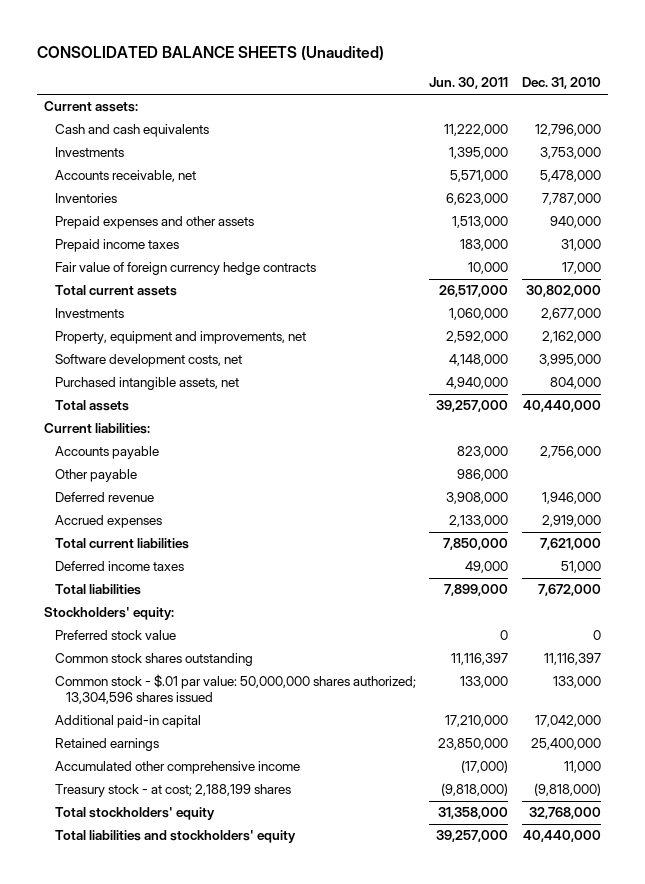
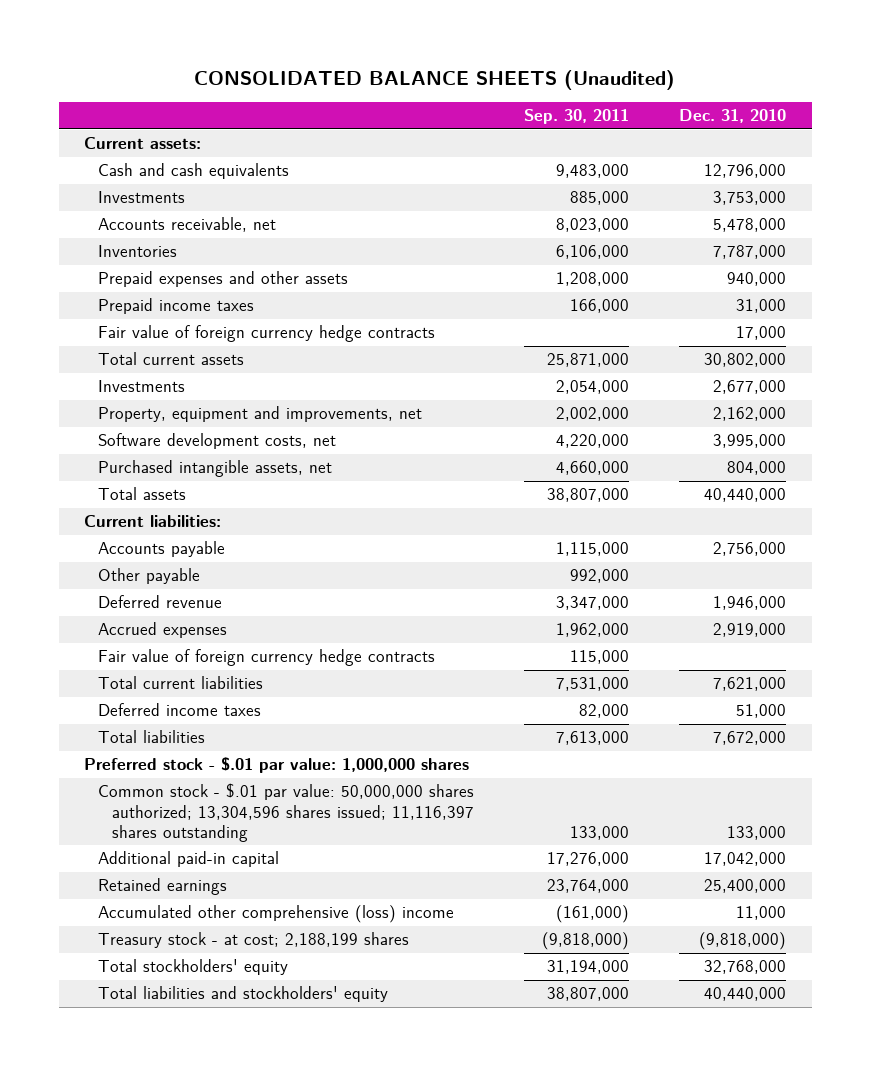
[429,77,509,90] Jun. 30, 2011 -> none
none -> [524,109,630,125] Sep. 30, 2011
none -> [98,649,436,667] Fair value of foreign currency hedge contracts
[43,607,174,621] Stockholders' equity: -> none
[54,630,176,641] Preferred stock value -> none
[54,653,253,667] Common stock shares outstanding -> none
none -> [84,757,470,774] Preferred stock - $.01 par value: 1,000,000 shares
[54,674,416,704] Common stock - $.01 par value: 50,000,000 shares authorized; 13,304,596 shares issued -> [98,783,475,843] Common stock - $.01 par value: 50,000,000 shares authorized; 13,304,596 shares issued; 11,116,397 shares outstanding
[54,761,300,775] Accumulated other comprehensive income -> [98,905,455,924] Accumulated other comprehensive (loss) income

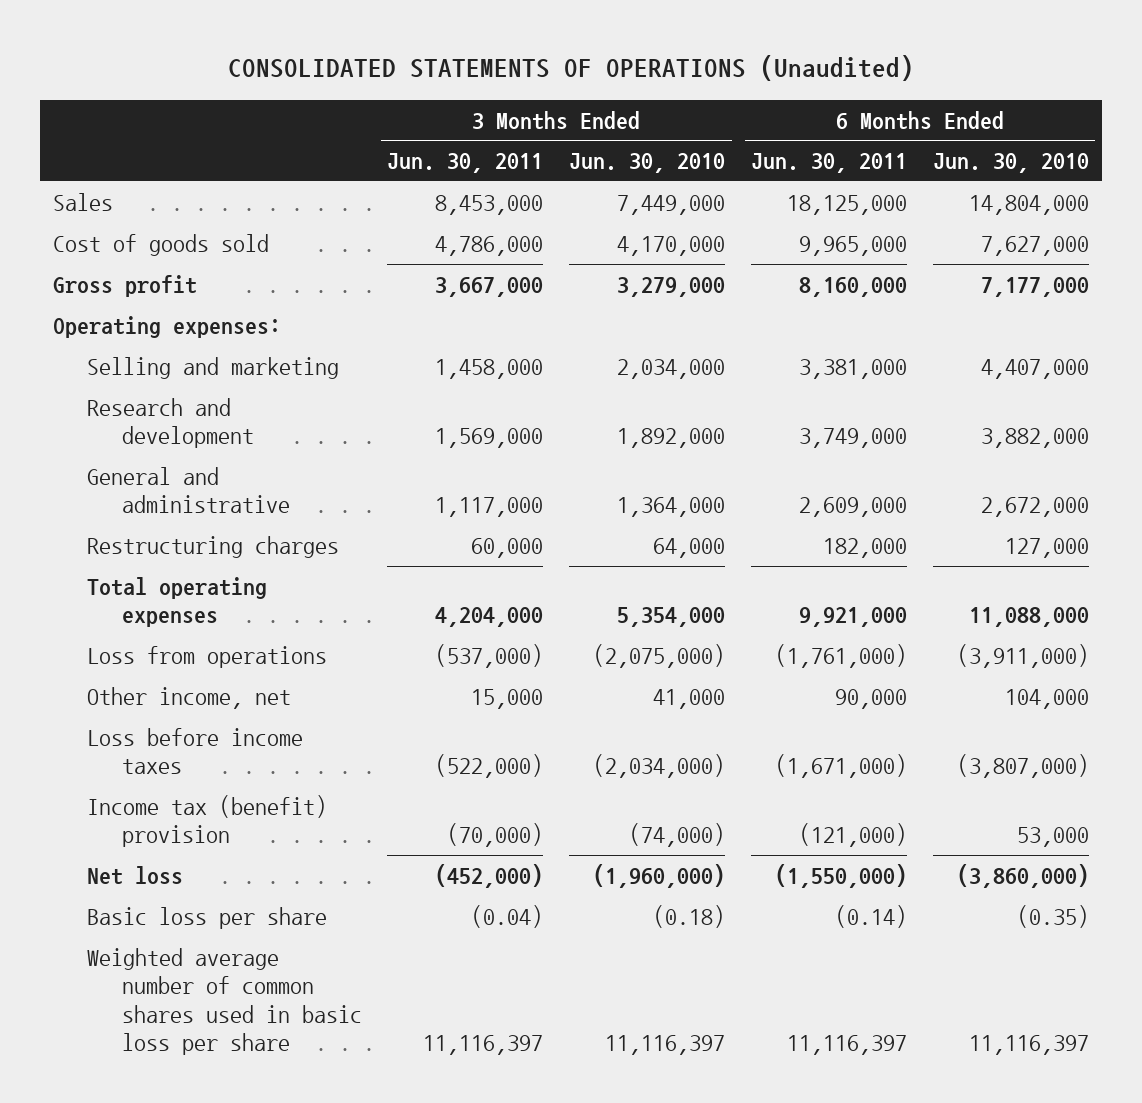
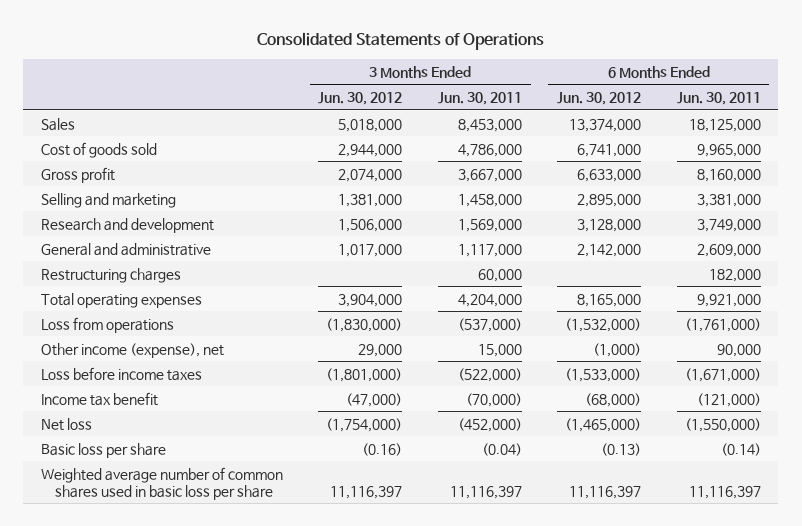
[227,55,914,82] CONSOLIDATED STATEMENTS OF OPERATIONS (Unaudited) -> [256,32,544,51] Consolidated Statements of Operations
[569,153,726,174] Jun. 30, 2010 -> none
[933,153,1090,174] Jun. 30, 2010 -> none
none -> [318,91,403,105] Jun. 30, 2012
none -> [557,91,642,105] Jun. 30, 2012
[52,315,281,338] Operating expenses: -> none
[87,686,292,709] Other income, net -> [41,342,225,358] Other income (expense), net
[87,794,328,848] Income tax (benefit) provision -> [41,391,159,406] Income tax benefit

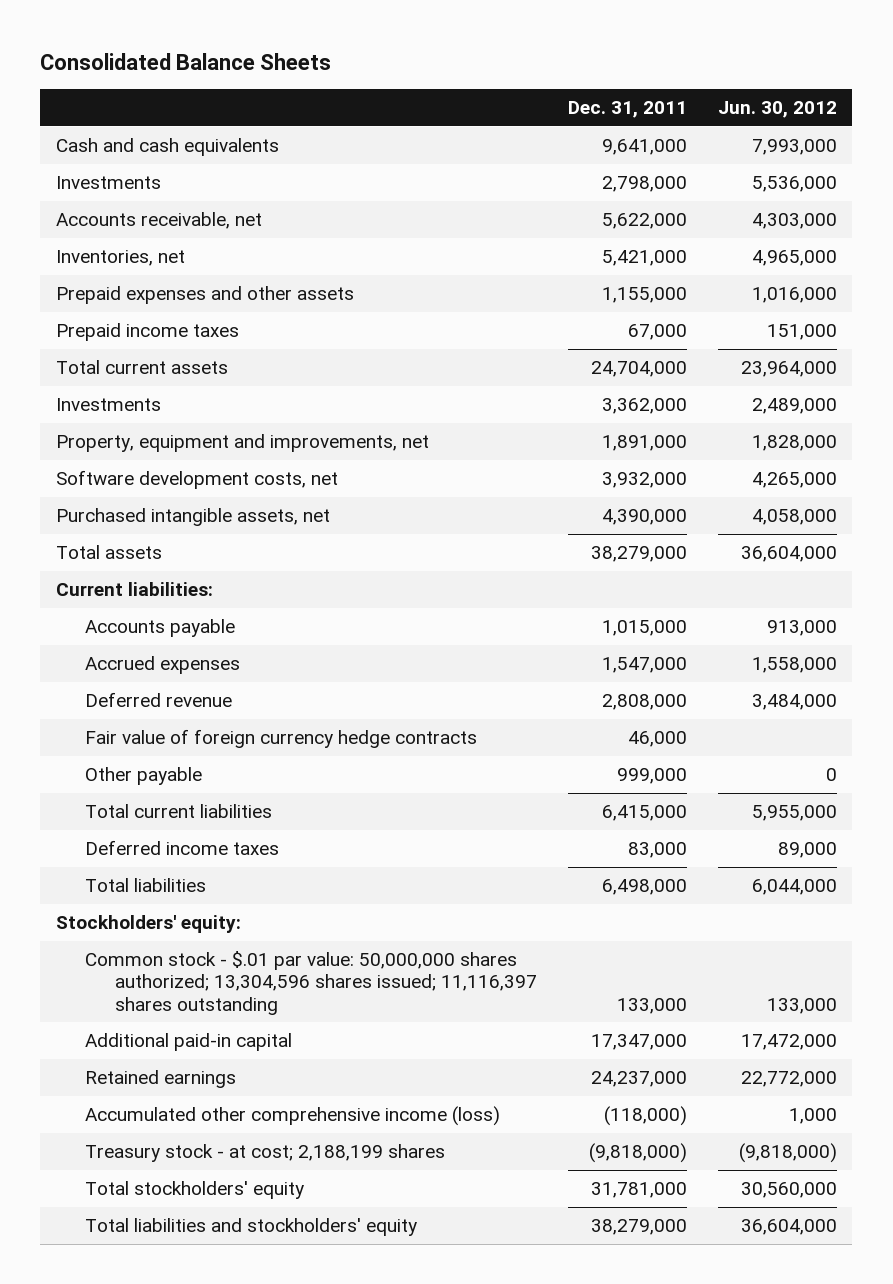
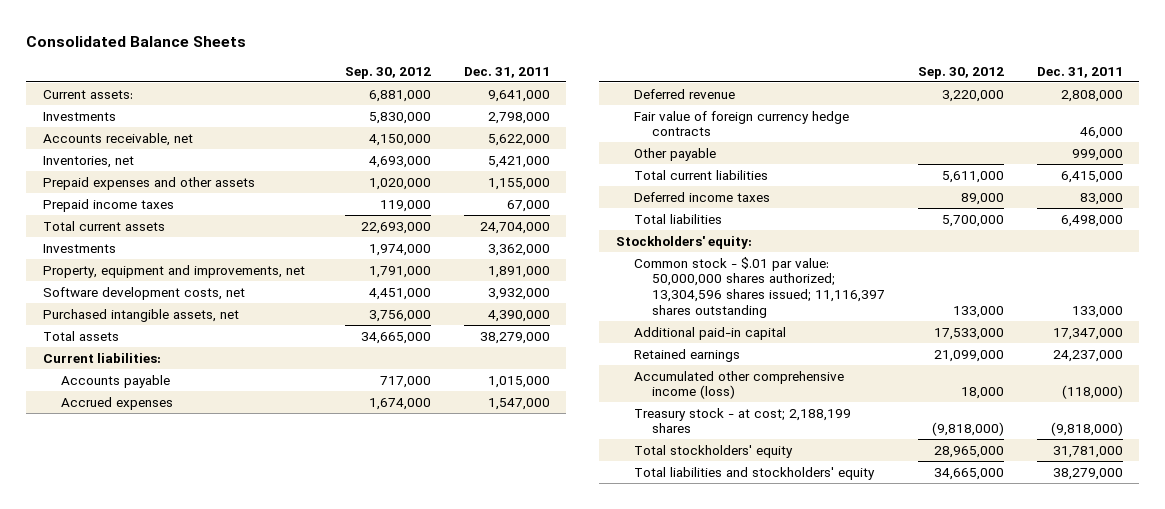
[717,101,837,119] Jun. 30, 2012 -> none
none -> [344,66,431,79] Sep. 30, 2012
[55,138,279,157] Cash and cash equivalents -> [42,89,133,99] Current assets:

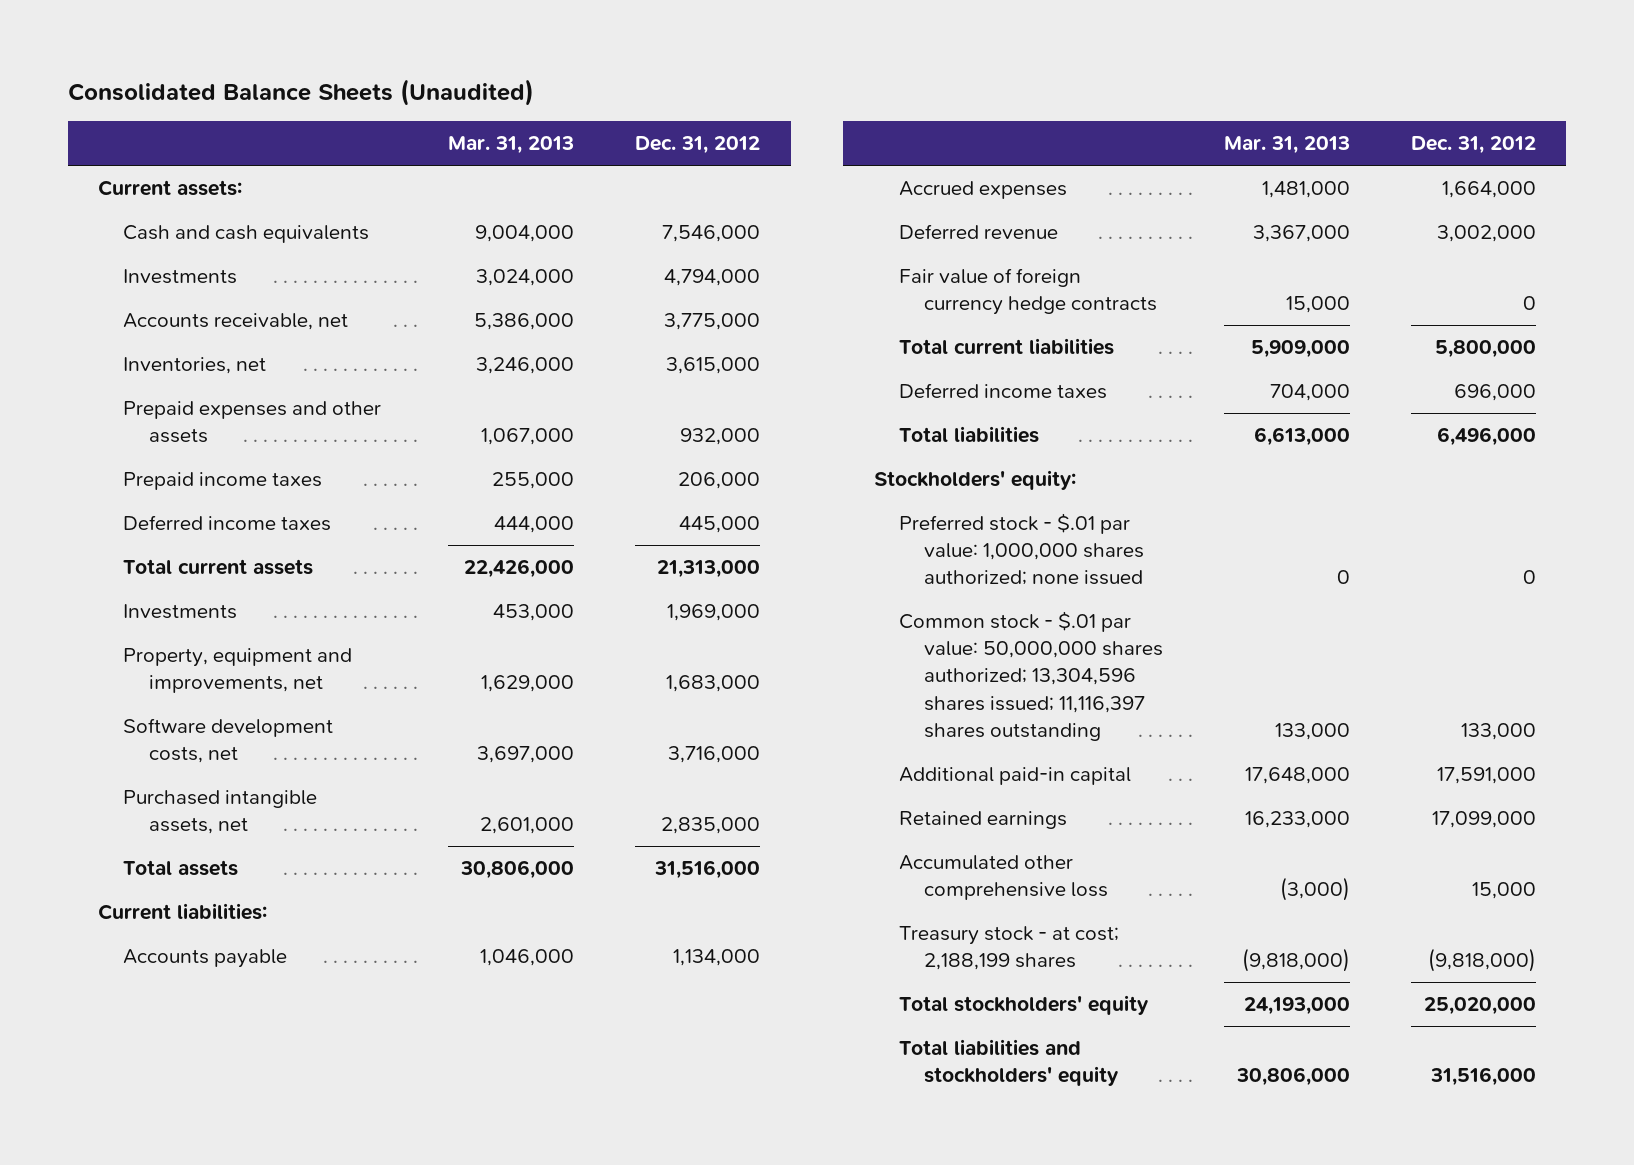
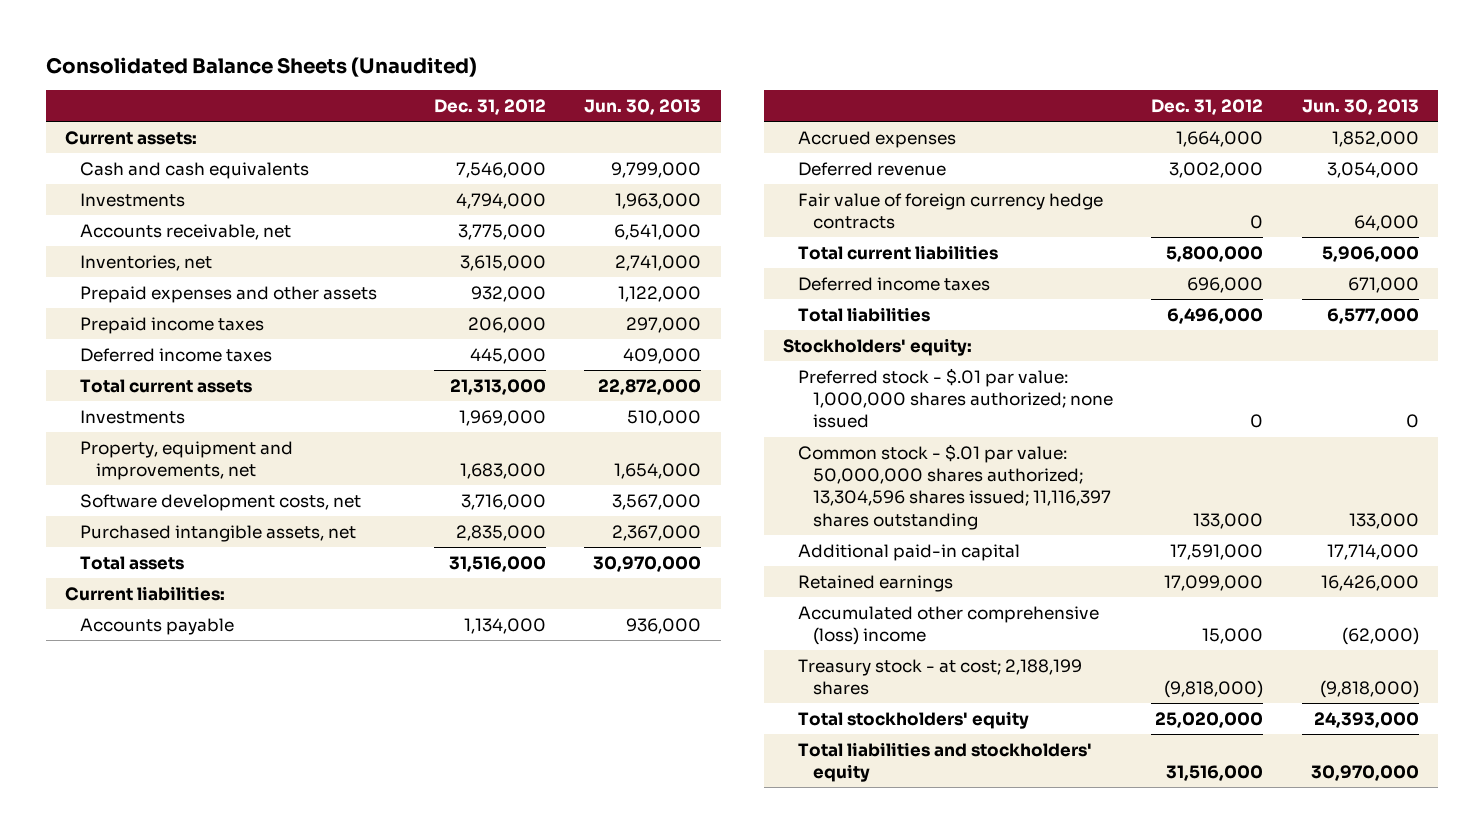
[448,136,575,155] Mar. 31, 2013 -> none
none -> [584,98,702,115] Jun. 30, 2013
[898,855,1109,901] Accumulated other comprehensive loss -> [797,605,1099,646] Accumulated other comprehensive (loss) income

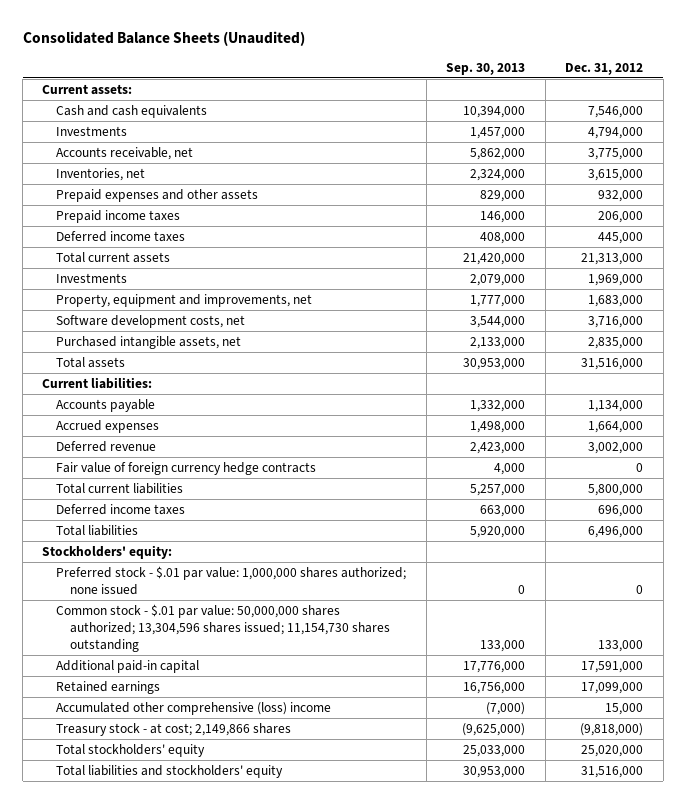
[584,98,702,115] Jun. 30, 2013 -> none
none -> [446,62,526,75] Sep. 30, 2013
[797,443,1112,530] Common stock - $.01 par value: 50,000,000 shares authorized; 13,304,596 shares issued; 11,116,397 shares outstanding -> [56,603,391,653] Common stock - $.01 par value: 50,000,000 shares authorized; 13,304,596 shares issued; 11,154,730 shares outstanding
[797,658,1082,696] Treasury stock - at cost; 2,188,199 shares -> [56,722,292,736] Treasury stock - at cost; 2,149,866 shares

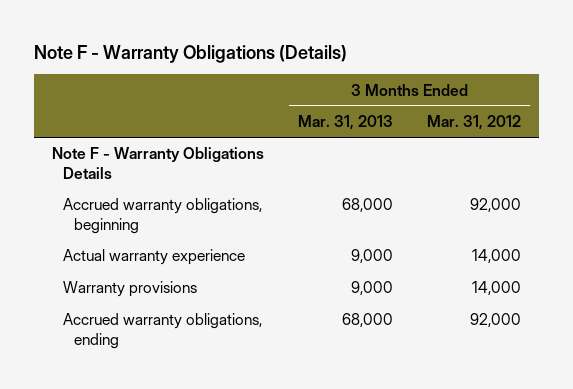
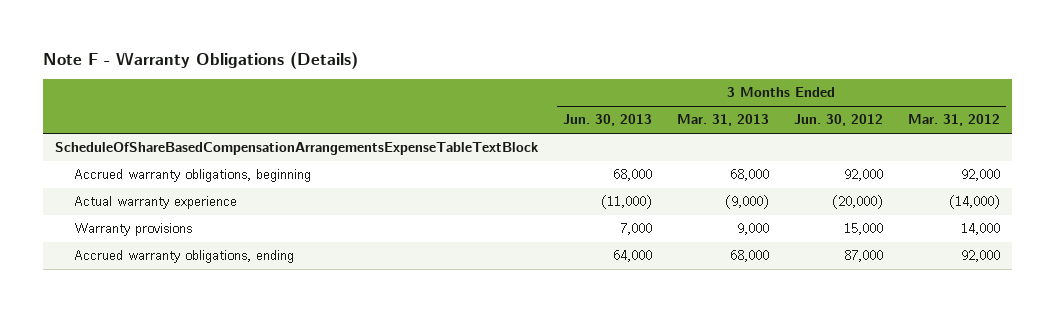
none -> [563,114,653,127] Jun. 30, 2013
none -> [793,114,883,127] Jun. 30, 2012
[51,147,264,179] Note F - Warranty Obligations Details -> [55,142,540,156] ScheduleOfShareBasedCompensationArrangementsExpenseTableTextBlock
[350,249,393,264] 9,000 -> [724,195,769,210] (9,000)
[472,249,522,264] 14,000 -> [948,195,1000,210] (14,000)

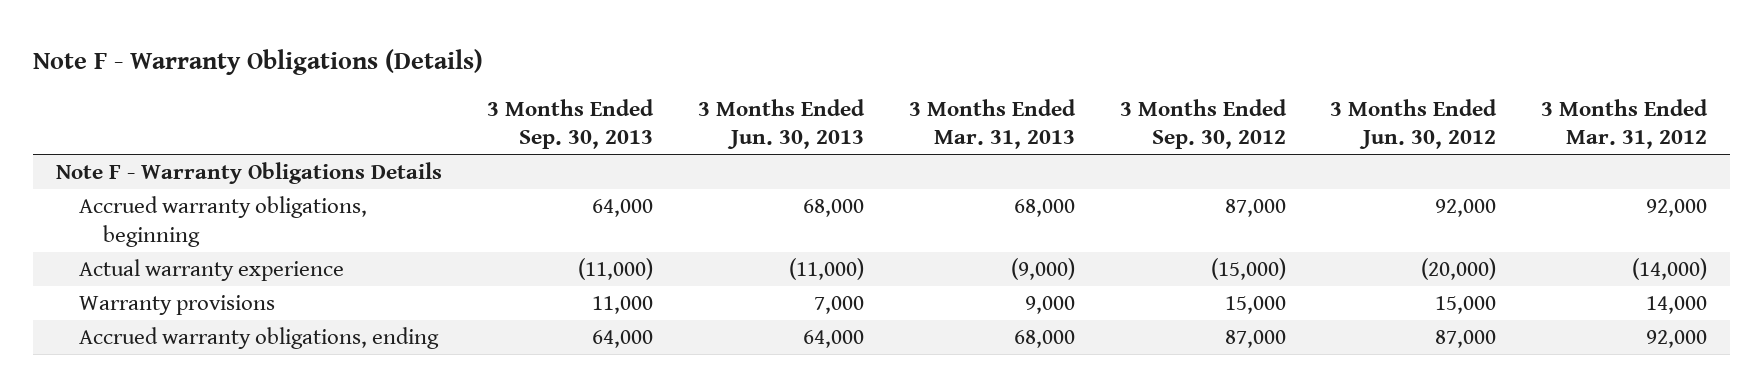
none -> [486,98,654,149] 3 Months Ended Sep. 30, 2013
none -> [1119,98,1287,149] 3 Months Ended Sep. 30, 2012
[55,142,540,156] ScheduleOfShareBasedCompensationArrangementsExpenseTableTextBlock -> [55,162,442,185] Note F - Warranty Obligations Details

